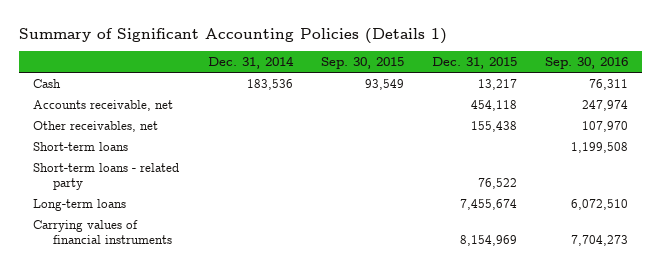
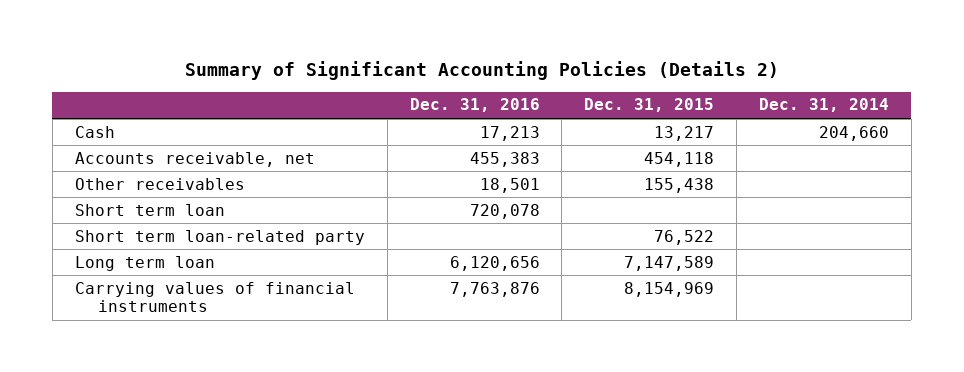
[19,27,448,44] Summary of Significant Accounting Policies (Details 1) -> [184,61,779,81] Summary of Significant Accounting Policies (Details 2)
[320,56,404,69] Sep. 30, 2015 -> none
[544,56,628,69] Sep. 30, 2016 -> none
none -> [409,98,540,113] Dec. 31, 2016
[246,78,293,90] 183,536 -> [819,125,890,141] 204,660
[33,120,159,132] Other receivables, net -> [74,177,245,190] Other receivables
[33,141,129,151] Short-term loans -> [74,203,225,216] Short term loan
[33,162,180,190] Short-term loans - related party -> [74,229,365,245] Short term loan-related party
[33,198,127,211] Long-term loans -> [74,255,215,271] Long term loan
[459,198,517,210] 7,455,674 -> [624,255,715,271] 7,147,589

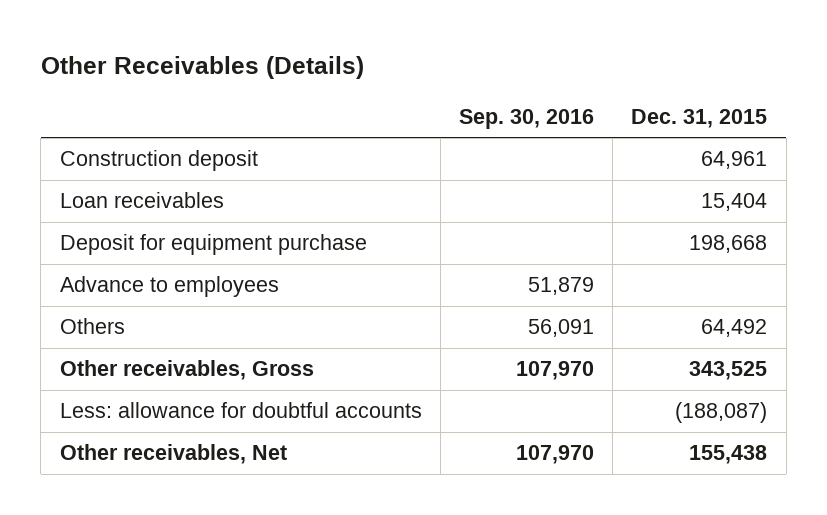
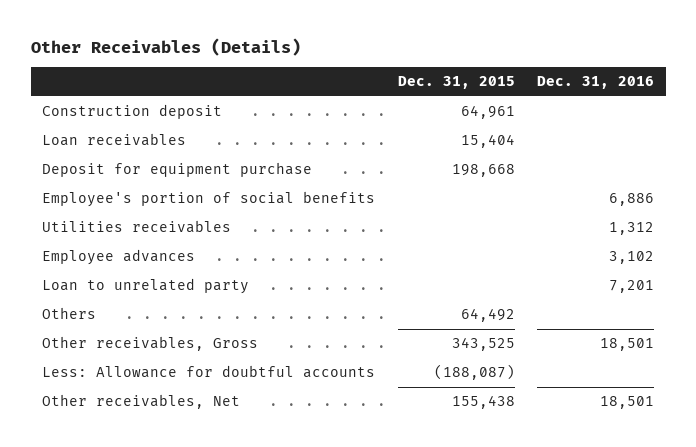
[458,108,594,129] Sep. 30, 2016 -> none
none -> [537,76,655,90] Dec. 31, 2016
[59,276,279,298] Advance to employees -> none
none -> [42,191,376,208] Employee's portion of social benefits
none -> [42,220,232,234] Utilities receivables
none -> [42,249,196,266] Employee advances
none -> [42,278,250,295] Loan to unrelated party
[59,402,422,419] Less: allowance for doubtful accounts -> [42,365,376,379] Less: Allowance for doubtful accounts

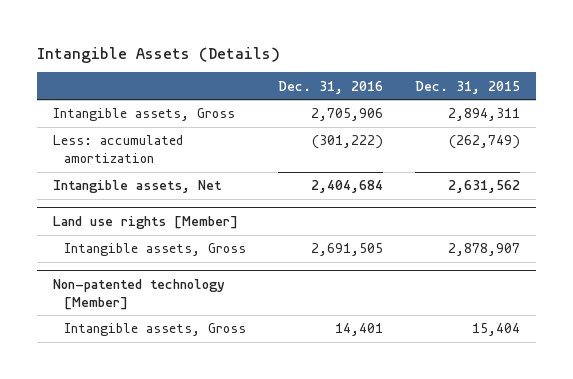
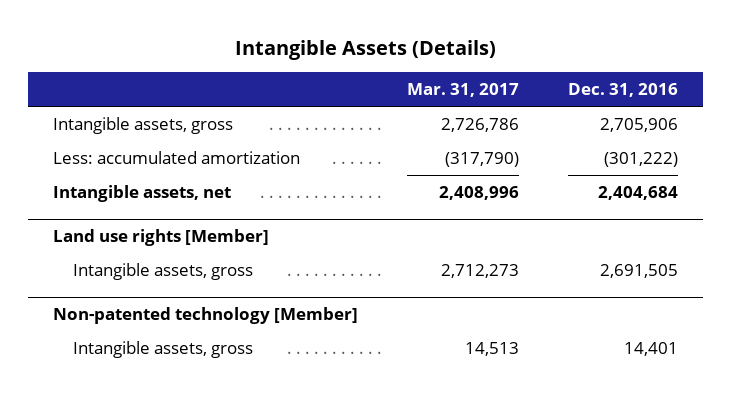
[414,80,520,94] Dec. 31, 2015 -> none
none -> [407,83,520,98] Mar. 31, 2017
[53,108,236,122] Intangible assets, Gross -> [52,116,233,134] Intangible assets, gross
[53,180,223,194] Intangible assets, Net -> [52,184,231,202] Intangible assets, net
[63,243,246,257] Intangible assets, Gross -> [73,262,254,280] Intangible assets, gross
[63,323,246,337] Intangible assets, Gross -> [73,340,254,358] Intangible assets, gross

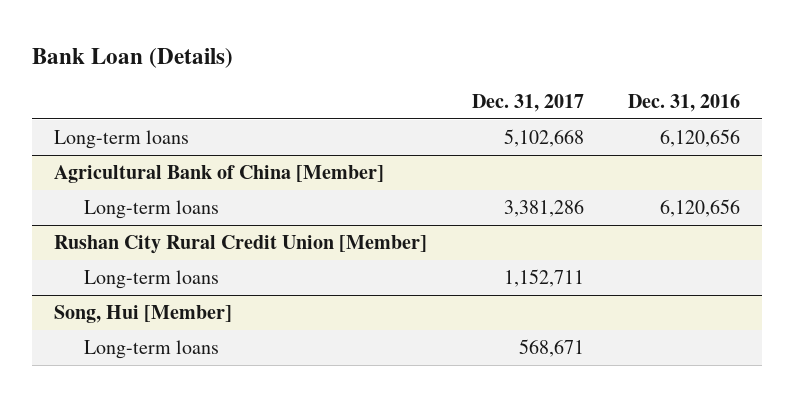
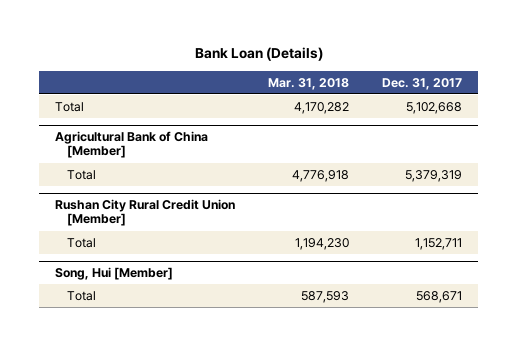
[628,94,741,113] Dec. 31, 2016 -> none
none -> [268,77,350,90] Mar. 31, 2018
[54,130,190,150] Long-term loans -> [55,101,85,112] Total
[84,200,220,220] Long-term loans -> none
none -> [67,169,97,180] Total
[84,270,220,290] Long-term loans -> [67,237,97,248] Total
[84,340,220,360] Long-term loans -> [67,290,97,301] Total

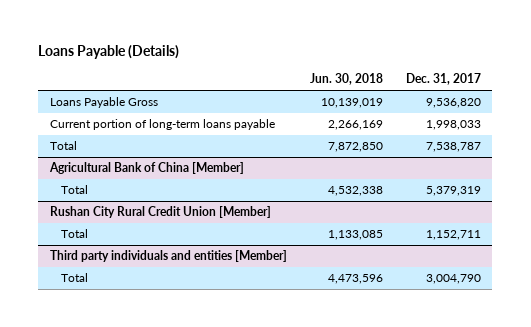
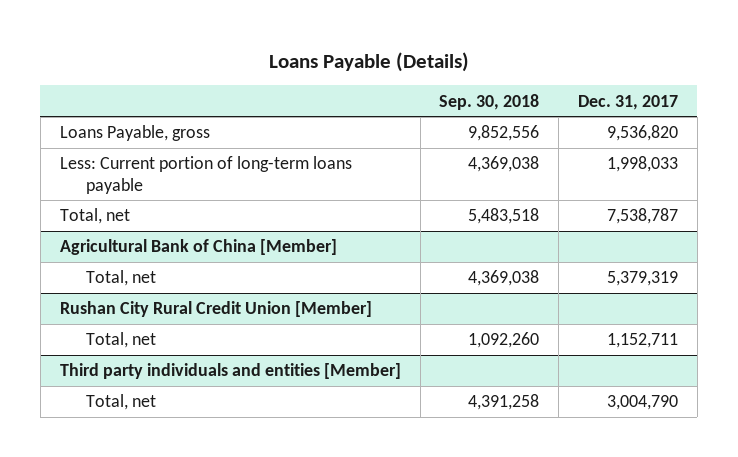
[309,73,383,86] Jun. 30, 2018 -> none
none -> [439,93,540,110] Sep. 30, 2018
[49,97,158,109] Loans Payable Gross -> [59,125,210,142] Loans Payable, gross
[49,119,275,131] Current portion of long-term loans payable -> [59,156,352,194] Less: Current portion of long-term loans payable
[49,141,77,151] Total -> [59,208,130,225] Total, net
[60,185,88,195] Total -> [86,270,157,287] Total, net
[60,229,88,239] Total -> [86,332,157,349] Total, net
[60,273,88,283] Total -> [86,394,157,411] Total, net

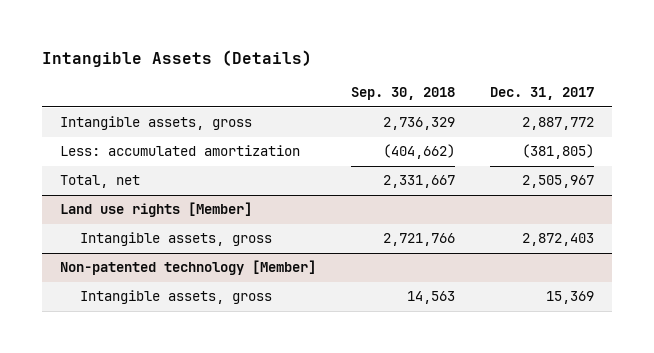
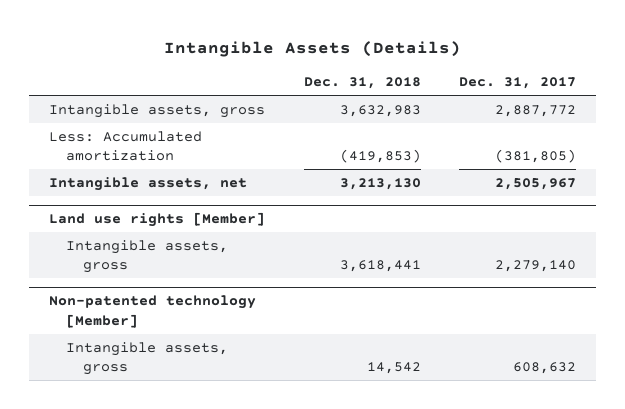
[351,87,456,101] Sep. 30, 2018 -> none
none -> [303,77,421,90] Dec. 31, 2018
[59,145,300,157] Less: accumulated amortization -> [48,130,202,162] Less: Accumulated amortization
[59,175,140,189] Total, net -> [48,176,247,191] Intangible assets, net
[522,233,595,247] 2,872,403 -> [495,260,577,273] 2,279,140
[546,291,595,305] 15,369 -> [513,362,577,375] 608,632

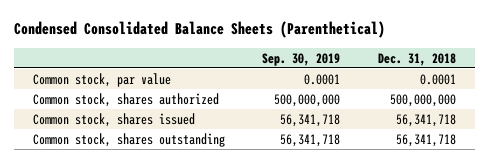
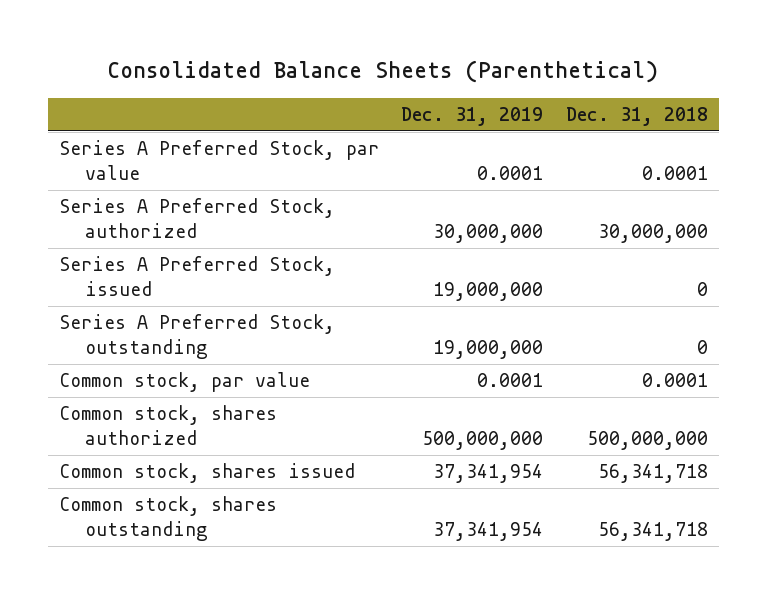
[13,21,385,39] Condensed Consolidated Balance Sheets (Parenthetical) -> [107,60,659,84] Consolidated Balance Sheets (Parenthetical)
[262,52,341,66] Sep. 30, 2019 -> none
none -> [401,106,544,126] Dec. 31, 2019
none -> [59,140,380,180] Series A Preferred Stock, par value
none -> [59,198,336,238] Series A Preferred Stock, authorized
none -> [59,256,336,296] Series A Preferred Stock, issued
none -> [59,314,336,359] Series A Preferred Stock, outstanding

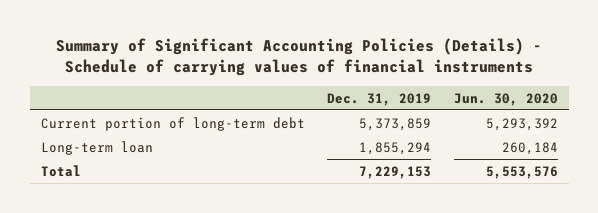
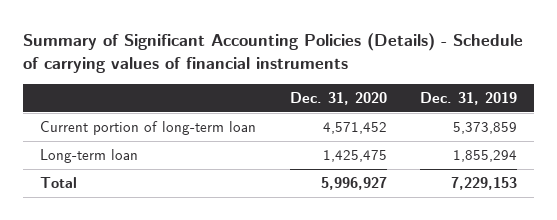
[453,92,558,106] Jun. 30, 2020 -> none
none -> [289,91,387,105] Dec. 31, 2020
[40,116,305,131] Current portion of long-term debt -> [39,121,256,136] Current portion of long-term loan

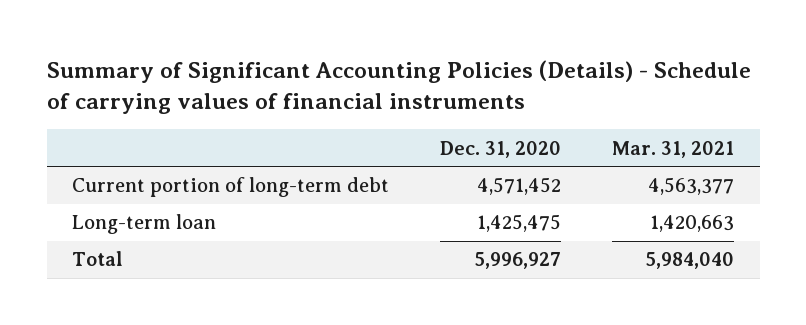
[420,91,518,105] Dec. 31, 2019 -> none
none -> [612,140,735,158] Mar. 31, 2021
[39,121,256,136] Current portion of long-term loan -> [72,177,390,198] Current portion of long-term debt

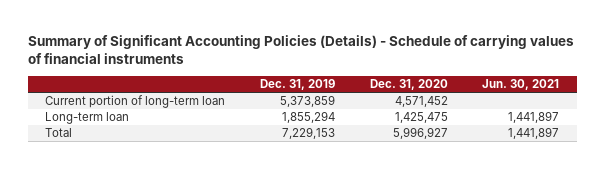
[612,140,735,158] Mar. 31, 2021 -> none
none -> [260,79,336,91] Dec. 31, 2019
none -> [482,79,560,91] Jun. 30, 2021
[72,177,390,198] Current portion of long-term debt -> [45,95,226,109] Current portion of long-term loan

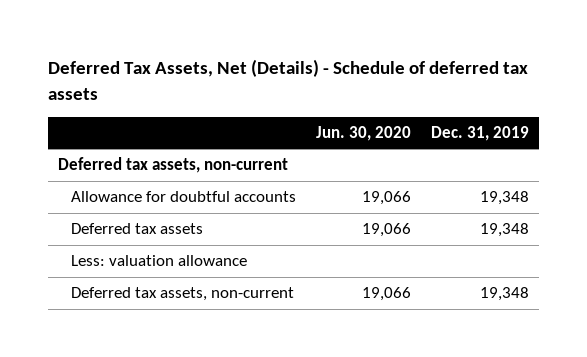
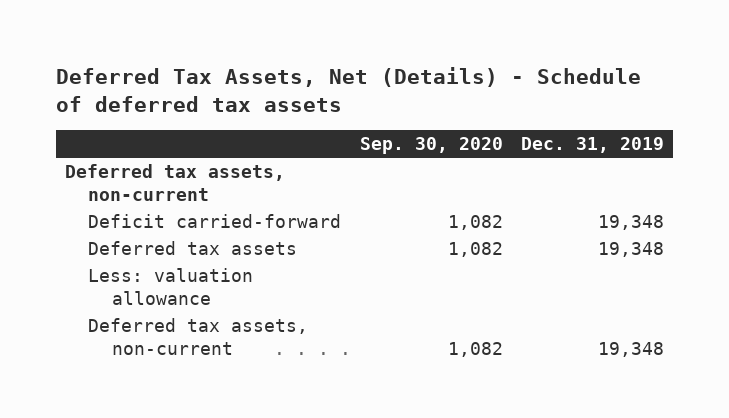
[316,125,412,141] Jun. 30, 2020 -> none
none -> [359,137,503,155] Sep. 30, 2020
[71,191,297,203] Allowance for doubtful accounts -> [88,214,342,229] Deficit carried-forward

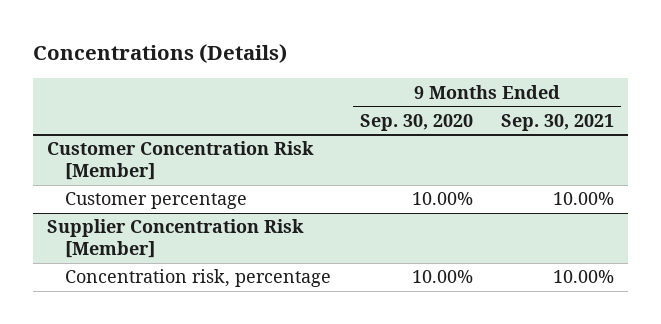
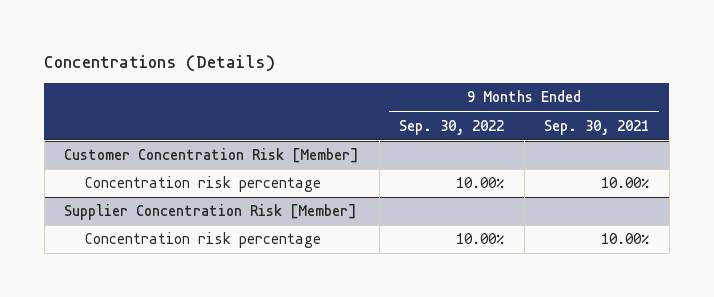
[359,113,473,131] Sep. 30, 2020 -> none
none -> [399,119,505,135] Sep. 30, 2022
[65,192,248,210] Customer percentage -> [84,176,321,193] Concentration risk percentage
[65,269,332,288] Concentration risk, percentage -> [84,232,321,249] Concentration risk percentage

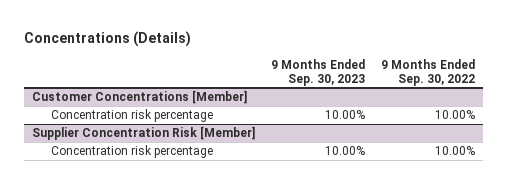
[544,119,650,135] Sep. 30, 2021 -> none
none -> [270,58,365,86] 9 Months Ended Sep. 30, 2023
[64,148,360,164] Customer Concentration Risk [Member] -> [32,90,248,105] Customer Concentrations [Member]

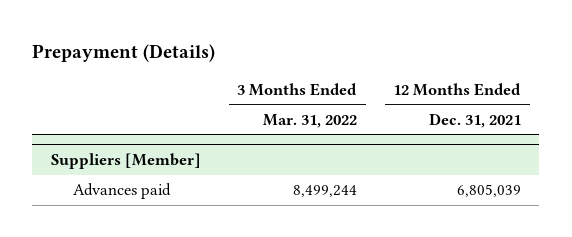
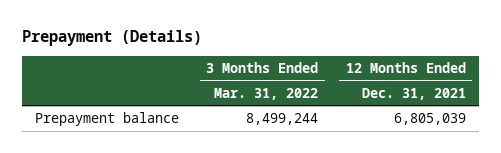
[50,153,201,170] Suppliers [Member] -> none
[73,183,172,200] Advances paid -> [35,112,180,127] Prepayment balance

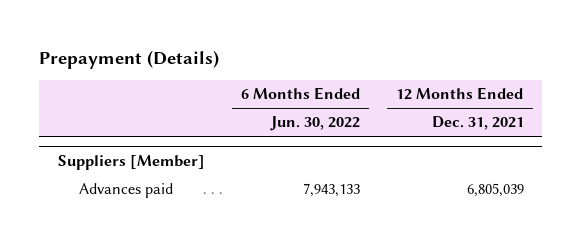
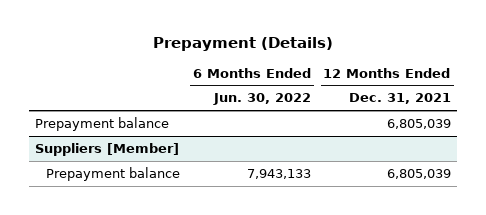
none -> [35,116,170,131] Prepayment balance
[78,183,173,199] Advances paid -> [46,166,181,181] Prepayment balance

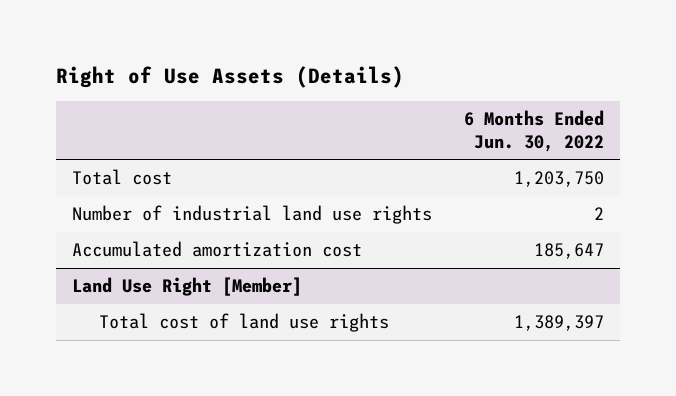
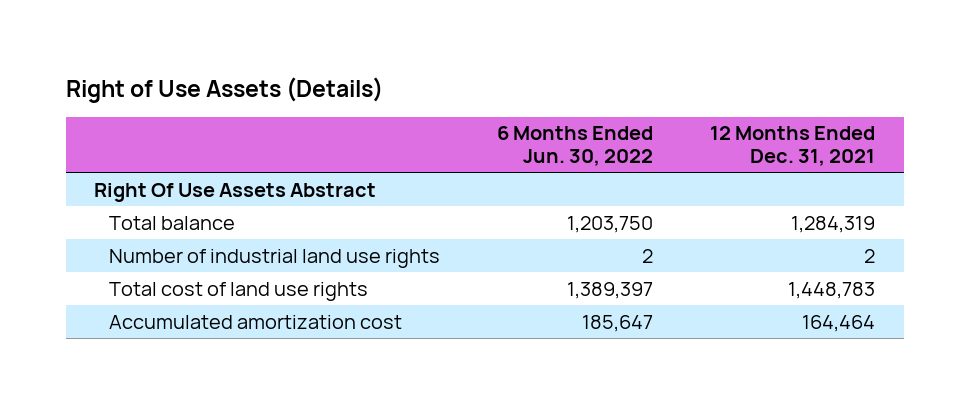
none -> [710,126,876,167] 12 Months Ended Dec. 31, 2021
none -> [94,182,377,202] Right Of Use Assets Abstract
[71,169,172,186] Total cost -> [108,215,235,230] Total balance
[71,277,302,297] Land Use Right [Member] -> none
[71,241,362,258] Accumulated amortization cost -> [108,314,402,329] Accumulated amortization cost

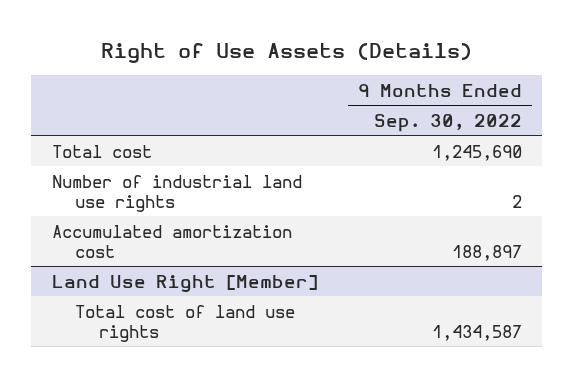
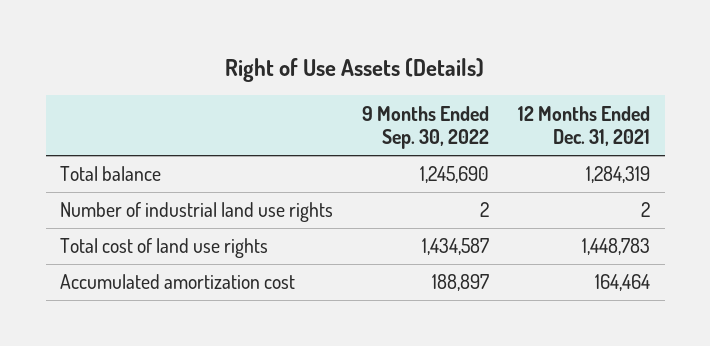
none -> [518,105,651,147] 12 Months Ended Dec. 31, 2021
[51,144,152,158] Total cost -> [60,166,162,182] Total balance
[51,274,318,293] Land Use Right [Member] -> none
[51,224,292,258] Accumulated amortization cost -> [60,274,296,290] Accumulated amortization cost

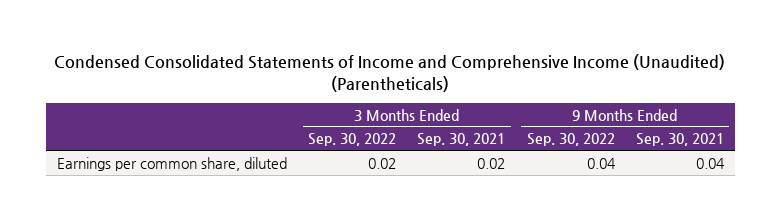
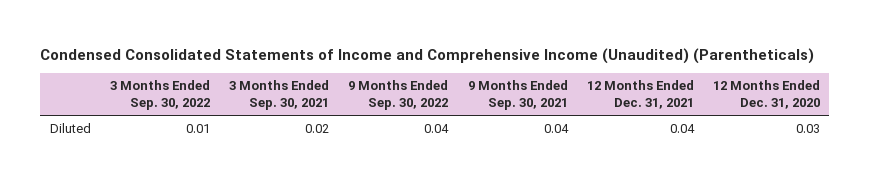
none -> [586,80,694,109] 12 Months Ended Dec. 31, 2021
none -> [712,80,820,109] 12 Months Ended Dec. 31, 2020
[56,156,287,171] Earnings per common share, diluted -> [49,123,91,134] Diluted
[367,157,396,169] 0.02 -> [186,124,211,134] 0.01

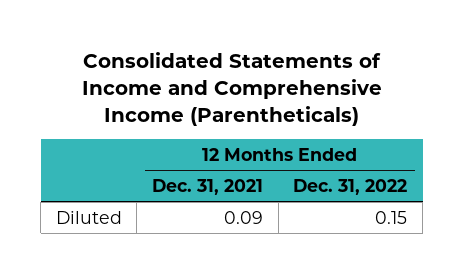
[40,48,815,65] Condensed Consolidated Statements of Income and Comprehensive Income (Unaudited) (Parentheticals) -> [81,51,382,126] Consolidated Statements of Income and Comprehensive Income (Parentheticals)
[110,80,211,110] 3 Months Ended Sep. 30, 2022 -> none
[229,80,330,110] 3 Months Ended Sep. 30, 2021 -> none
[348,80,449,110] 9 Months Ended Sep. 30, 2022 -> none
[467,80,568,110] 9 Months Ended Sep. 30, 2021 -> none
[712,80,820,109] 12 Months Ended Dec. 31, 2020 -> none
none -> [293,178,408,195] Dec. 31, 2022
[669,124,695,134] 0.04 -> [224,210,264,224] 0.09

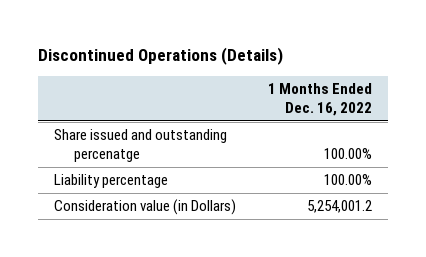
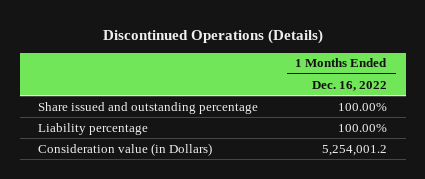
[54,129,228,163] Share issued and outstanding percenatge -> [38,101,259,114] Share issued and outstanding percentage

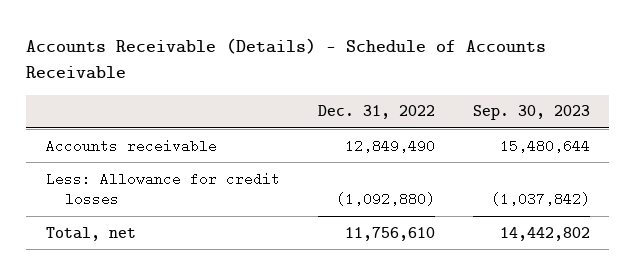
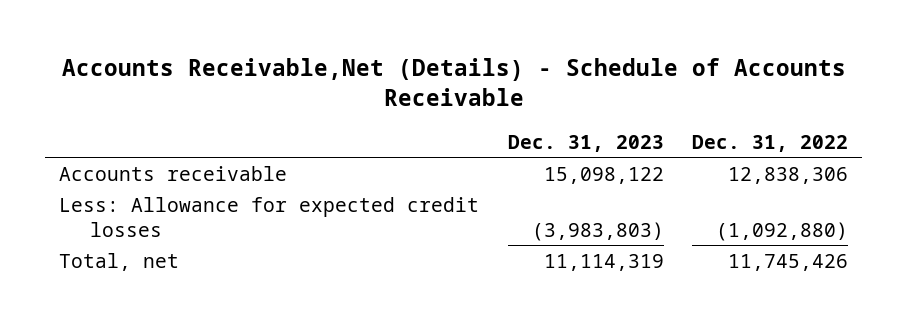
[26,38,547,80] Accounts Receivable (Details) - Schedule of Accounts Receivable -> [61,57,846,107] Accounts Receivable,Net (Details) - Schedule of Accounts Receivable
[473,105,591,121] Sep. 30, 2023 -> none
none -> [507,134,664,152] Dec. 31, 2023
[344,138,435,153] 12,849,490 -> [727,166,848,184] 12,838,306
[45,171,280,207] Less: Allowance for credit losses -> [59,196,480,238] Less: Allowance for expected credit losses
[344,226,435,241] 11,756,610 -> [727,253,848,271] 11,745,426

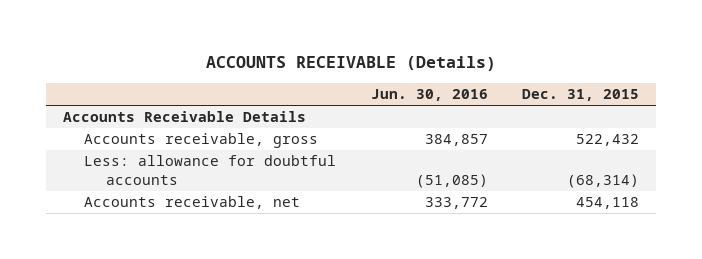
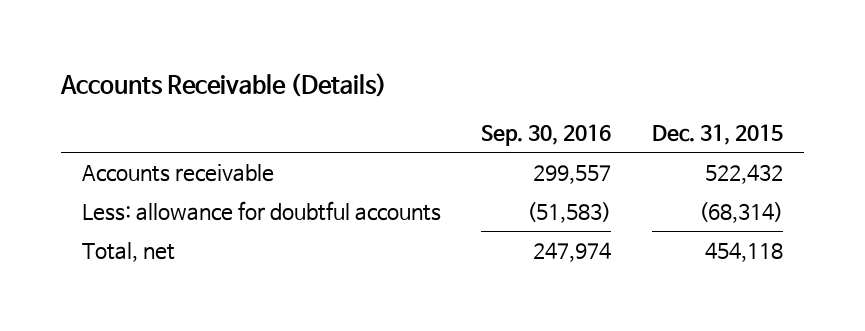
[205,56,496,72] ACCOUNTS RECEIVABLE (Details) -> [60,73,388,98] Accounts Receivable (Details)
[370,89,488,102] Jun. 30, 2016 -> none
none -> [481,124,612,147] Sep. 30, 2016
[63,111,307,123] Accounts Receivable Details -> none
[84,133,319,149] Accounts receivable, gross -> [81,163,274,182] Accounts receivable
[84,196,301,210] Accounts receivable, net -> [81,241,175,262] Total, net

